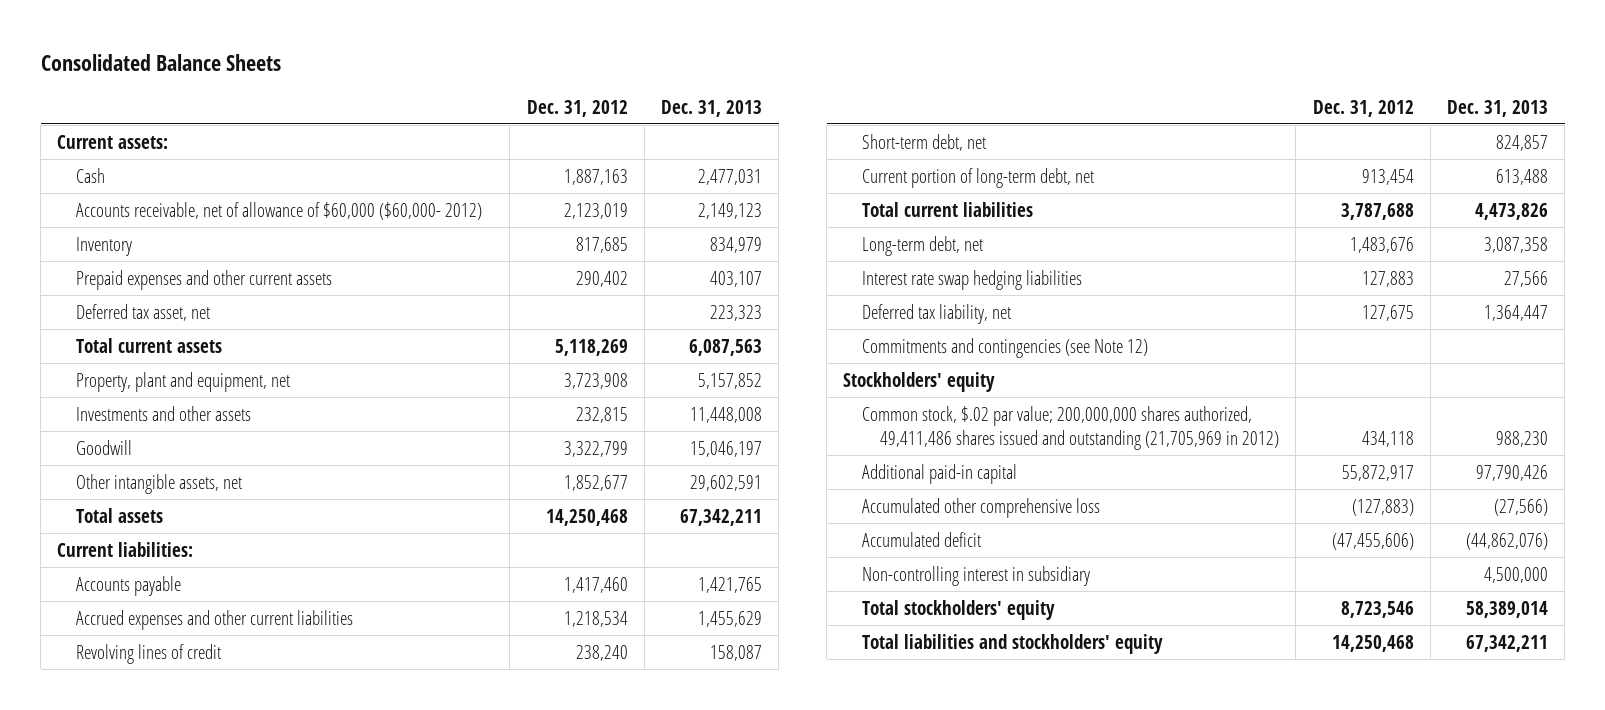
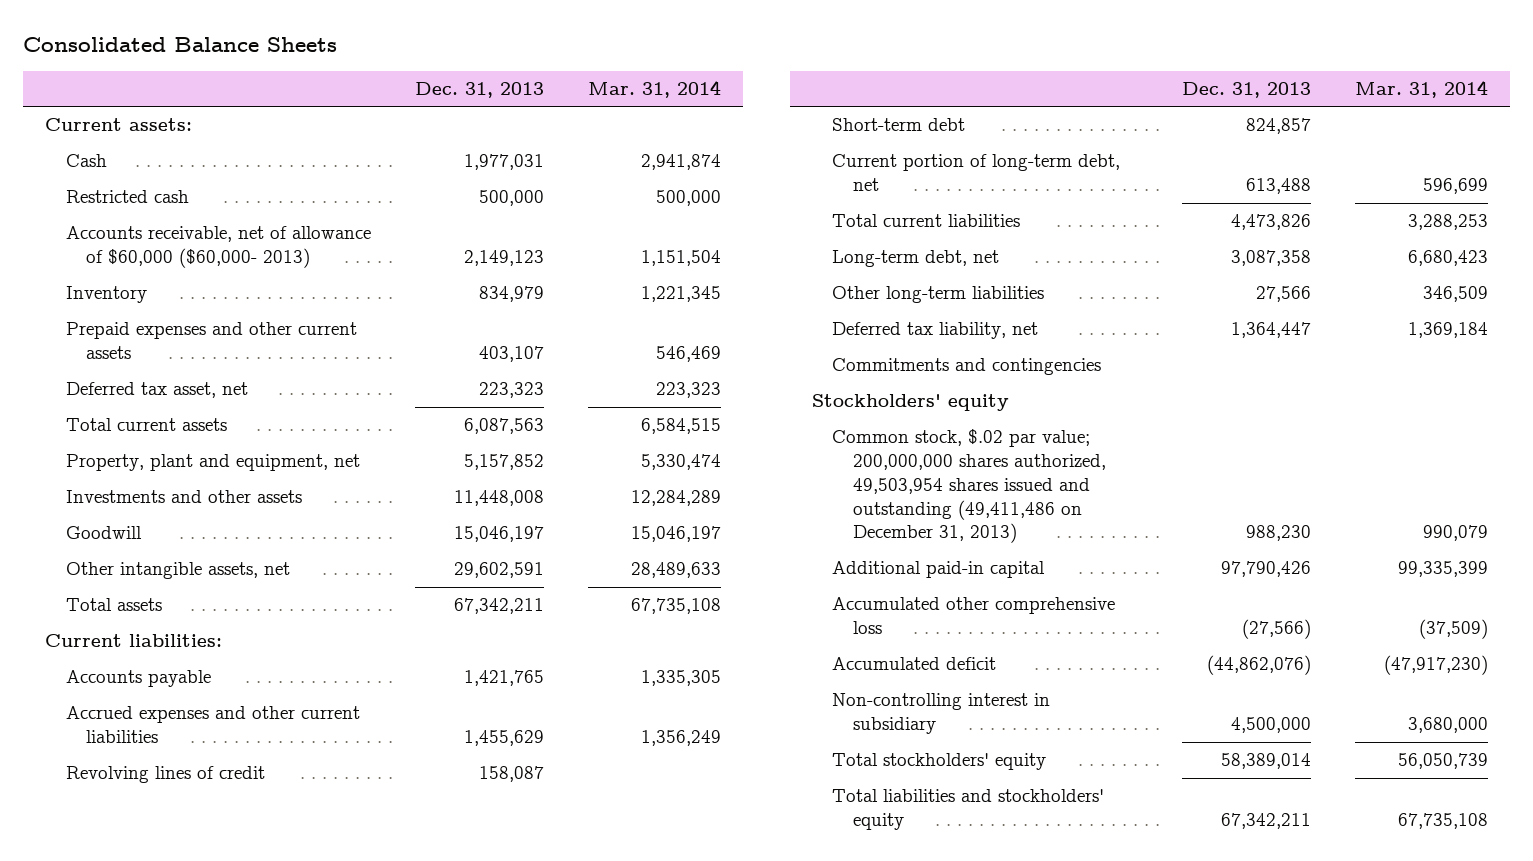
[526,99,628,117] Dec. 31, 2012 -> none
none -> [588,79,722,98] Mar. 31, 2014
[697,168,762,185] 2,477,031 -> [464,154,545,171] 1,977,031
none -> [65,190,189,204] Restricted cash
[75,201,482,220] Accounts receivable, net of allowance of $60,000 ($60,000- 2012) -> [65,226,371,269] Accounts receivable, net of allowance of $60,000 ($60,000- 2013)
[861,133,986,151] Short-term debt, net -> [832,118,966,132] Short-term debt
[861,269,1082,290] Interest rate swap hedging liabilities -> [832,286,1045,304] Other long-term liabilities
[861,337,1148,358] Commitments and contingencies (see Note 12) -> [832,358,1102,376] Commitments and contingencies
[861,405,1280,450] Common stock, $.02 par value; 200,000,000 shares authorized, 49,411,486 shares issued and outstanding (21,705,969 in 2012) -> [832,429,1106,544] Common stock, $.02 par value; 200,000,000 shares authorized, 49,503,954 shares issued and outstanding (49,411,486 on December 31, 2013)

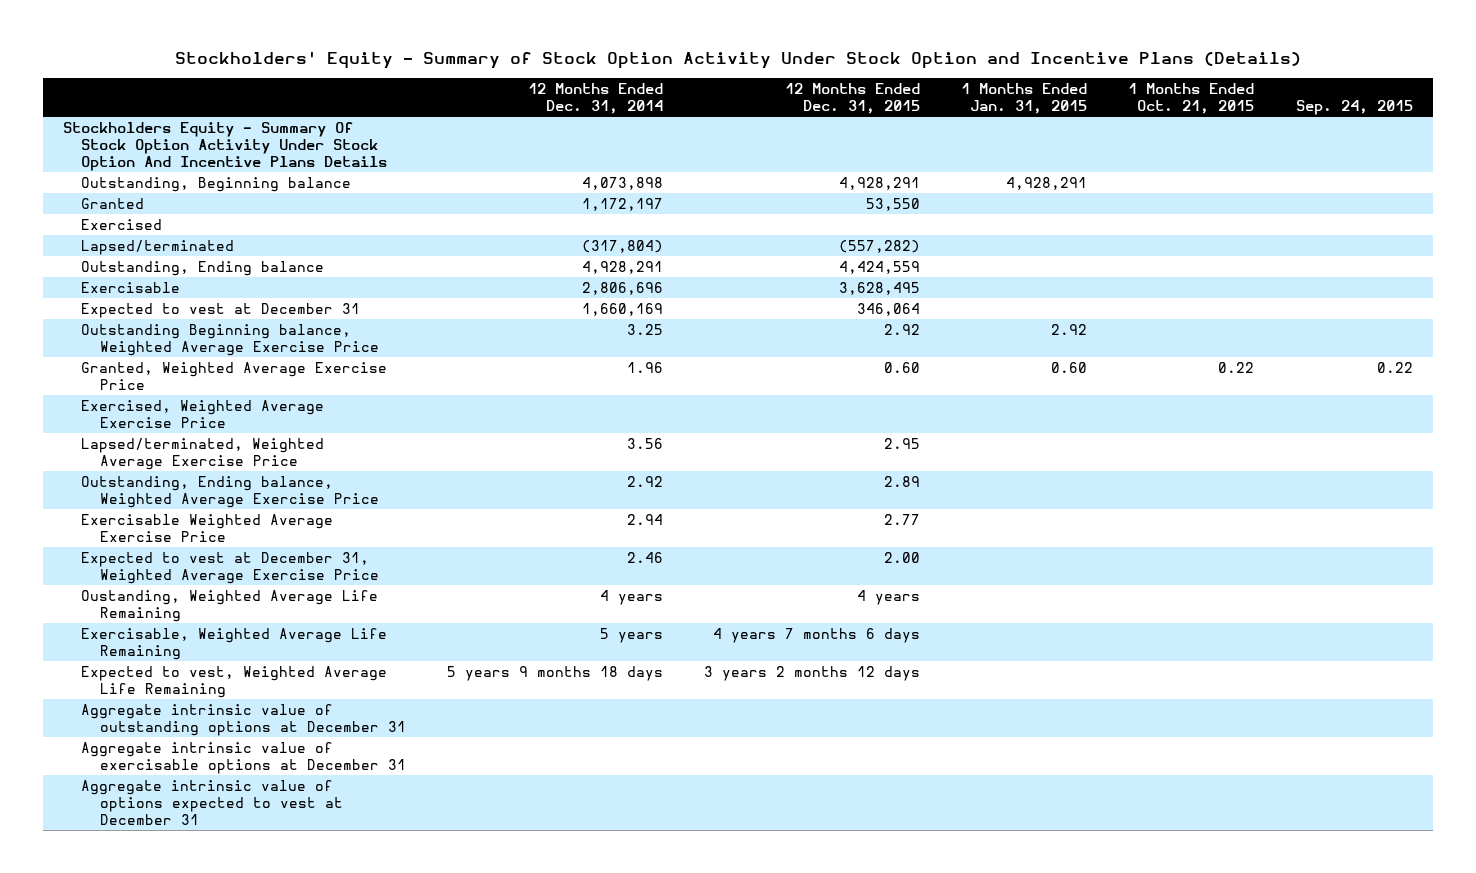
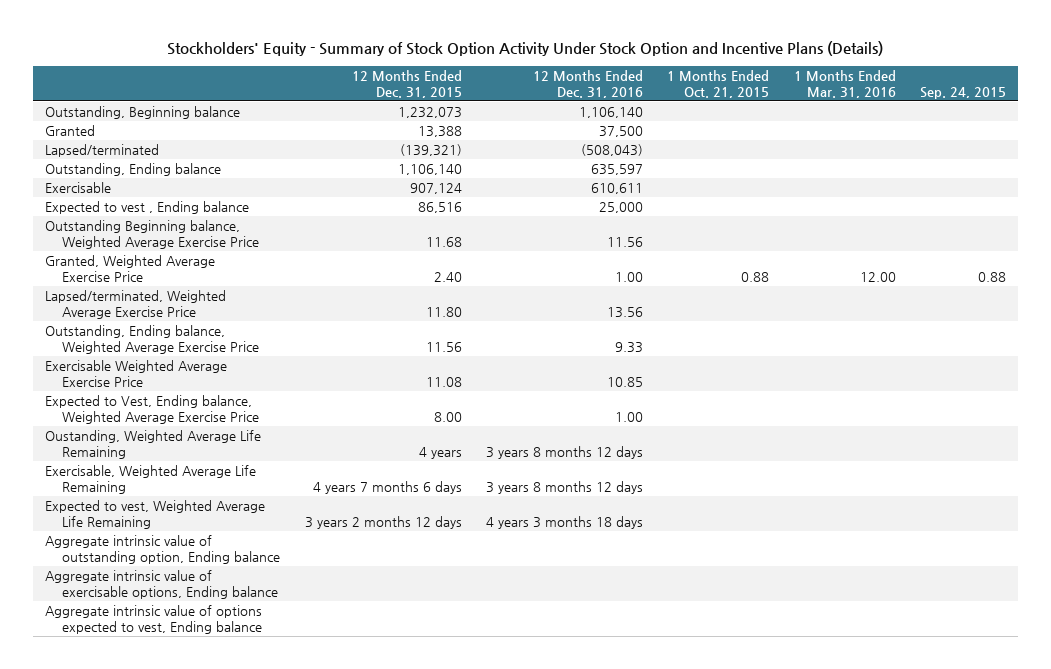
[527,83,663,115] 12 Months Ended Dec. 31, 2014 -> none
[961,83,1088,115] 1 Months Ended Jan. 31, 2015 -> none
none -> [533,69,644,98] 12 Months Ended Dec. 31, 2016
none -> [793,69,896,98] 1 Months Ended Mar. 31, 2016
[63,121,388,171] Stockholders Equity - Summary Of Stock Option Activity Under Stock Option And Incentive Plans Details -> none
[81,218,163,230] Exercised -> none
[81,399,325,428] Exercised, Weighted Average Exercise Price -> none
[838,176,920,190] 4,928,291 -> [397,107,462,119] 1,232,073
[865,197,920,211] 53,550 -> [417,126,462,138] 13,388
[838,239,920,253] (557,282) -> [399,144,462,157] (139,321)
[838,260,920,274] 4,424,559 -> [397,164,462,176] 1,106,140
[838,281,920,295] 3,628,495 -> [409,183,462,195] 907,124
[81,302,361,318] Expected to vest at December 31 -> [45,201,250,215] Expected to vest , Ending balance
[856,302,920,316] 346,064 -> [417,202,462,214] 86,516
[883,323,920,335] 2.92 -> [425,236,462,247] 11.68
[883,361,920,373] 0.60 -> [433,271,462,282] 2.40
[1218,361,1255,373] 0.22 -> [741,271,770,282] 0.88
[1376,361,1413,373] 0.22 -> [977,271,1006,282] 0.88
[883,437,920,449] 2.95 -> [425,306,462,317] 11.80
[883,475,920,487] 2.89 -> [425,341,462,352] 11.56
[883,513,920,525] 2.77 -> [425,376,462,387] 11.08
[81,551,379,584] Expected to vest at December 31, Weighted Average Exercise Price -> [45,395,260,424] Expected to Vest, Ending balance, Weighted Average Exercise Price
[883,551,920,563] 2.00 -> [433,411,462,422] 8.00
[81,703,406,736] Aggregate intrinsic value of outstanding options at December 31 -> [45,535,281,564] Aggregate intrinsic value of outstanding option, Ending balance
[81,741,406,774] Aggregate intrinsic value of exercisable options at December 31 -> [45,570,279,599] Aggregate intrinsic value of exercisable options, Ending balance
[81,779,343,825] Aggregate intrinsic value of options expected to vest at December 31 -> [45,605,263,634] Aggregate intrinsic value of options expected to vest, Ending balance

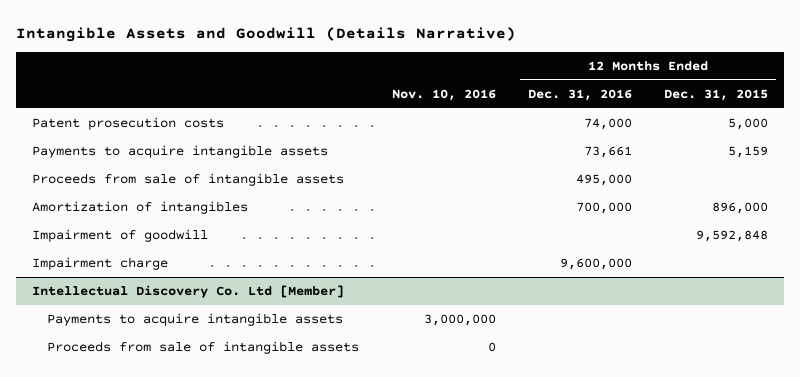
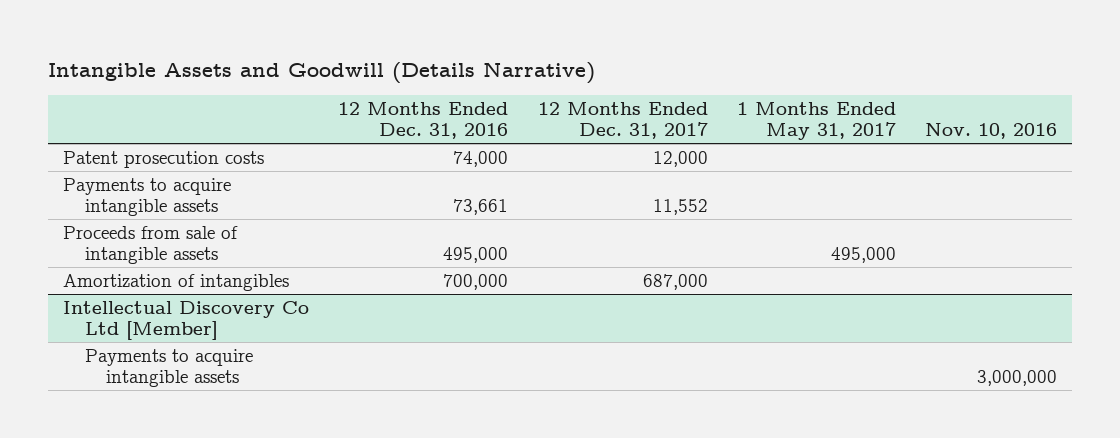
[664,89,769,102] Dec. 31, 2015 -> none
none -> [537,101,708,140] 12 Months Ended Dec. 31, 2017
none -> [736,101,896,141] 1 Months Ended May 31, 2017
[31,229,208,243] Impairment of goodwill -> none
[31,257,168,271] Impairment charge -> none
[31,285,344,299] Intellectual Discovery Co. Ltd [Member] -> [62,300,309,340] Intellectual Discovery Co Ltd [Member]
[47,341,360,355] Proceeds from sale of intangible assets -> none

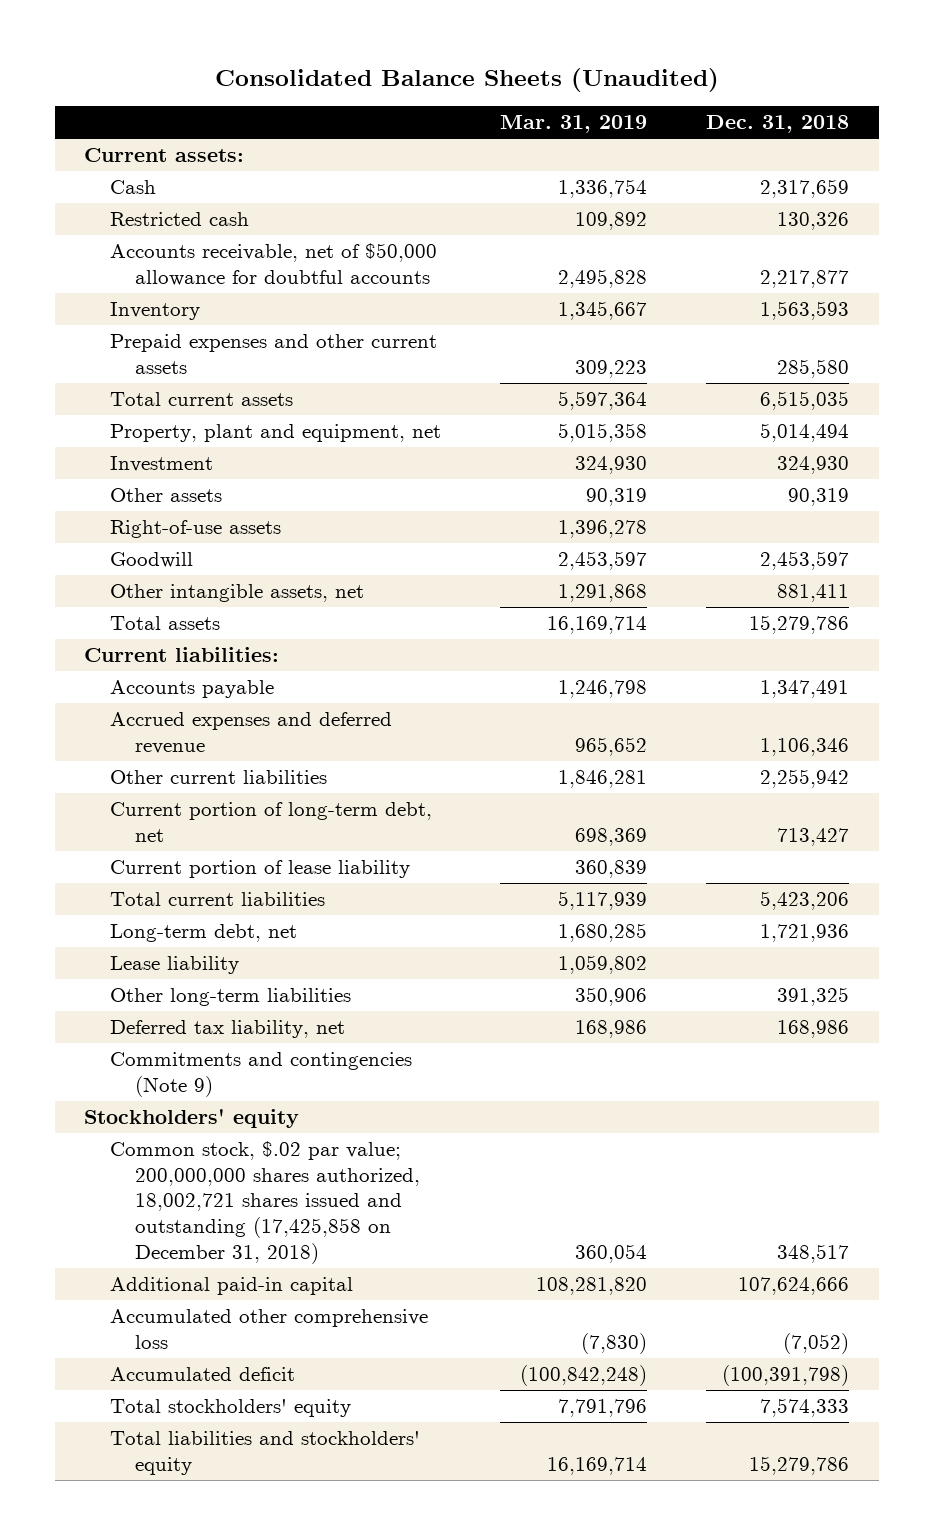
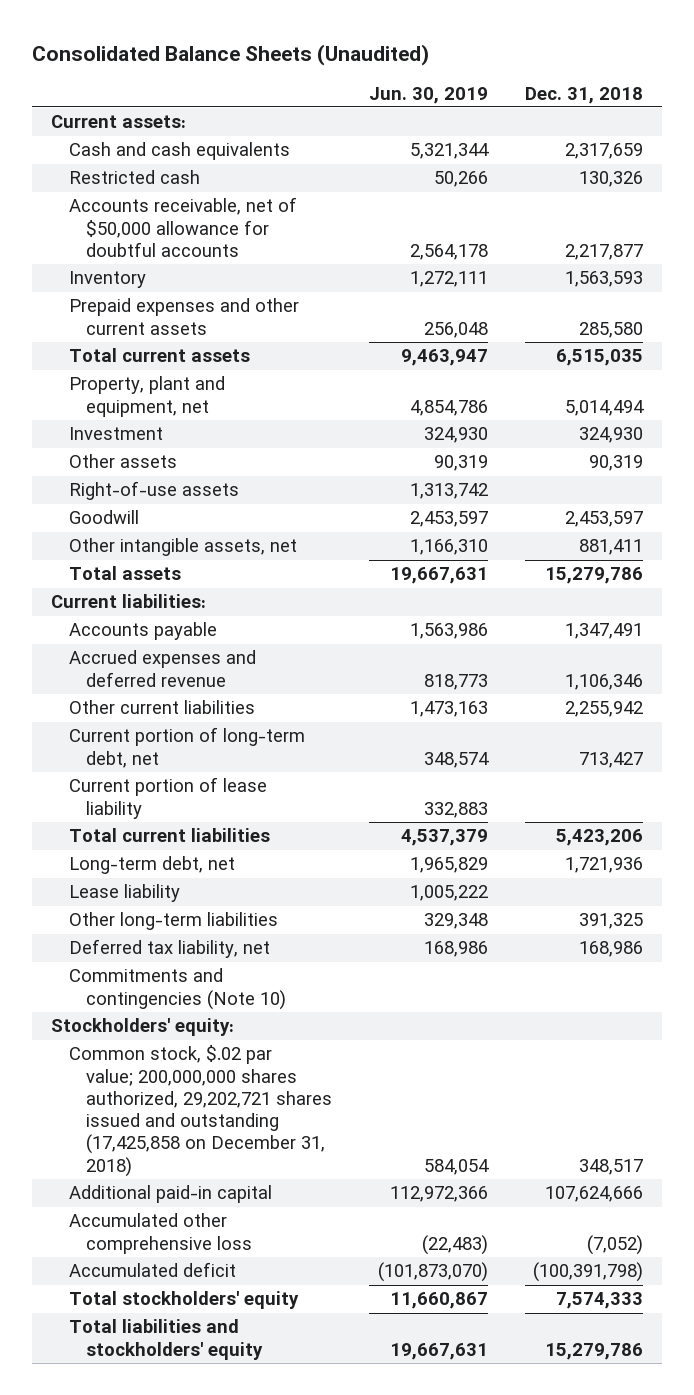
[500,115,648,134] Mar. 31, 2019 -> none
none -> [369,86,489,104] Jun. 30, 2019
[109,179,156,194] Cash -> [68,142,290,161] Cash and cash equivalents
[109,1051,412,1097] Commitments and contingencies (Note 9) -> [68,968,287,1010] Commitments and contingencies (Note 10)
[84,1108,300,1128] Stockholders' equity -> [50,1018,234,1037] Stockholders' equity:
[109,1140,421,1264] Common stock, $.02 par value; 200,000,000 shares authorized, 18,002,721 shares issued and outstanding (17,425,858 on December 31, 2018) -> [68,1045,333,1177] Common stock, $.02 par value; 200,000,000 shares authorized, 29,202,721 shares issued and outstanding (17,425,858 on December 31, 2018)

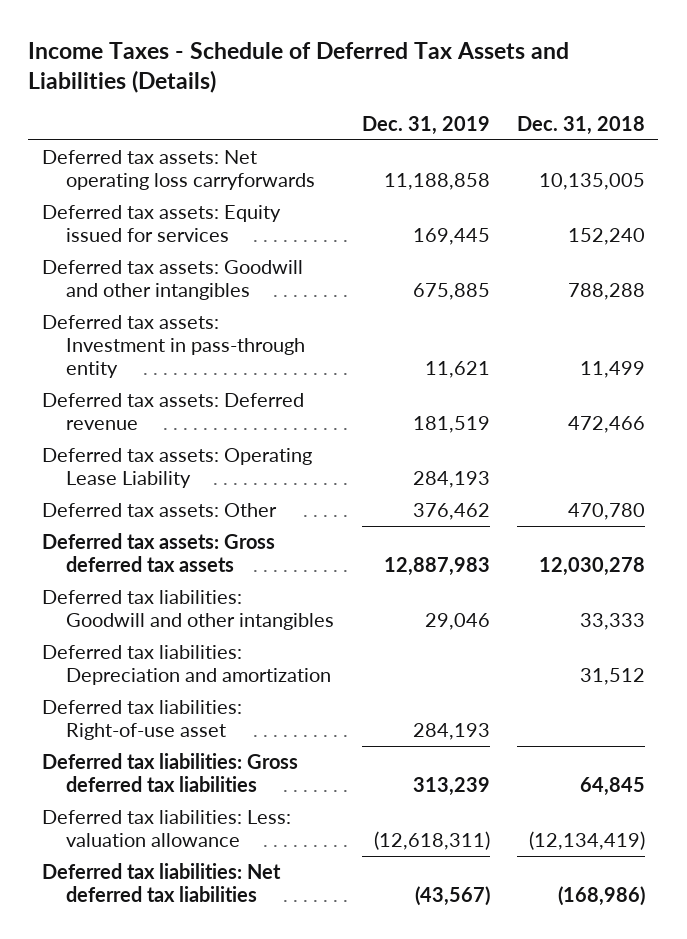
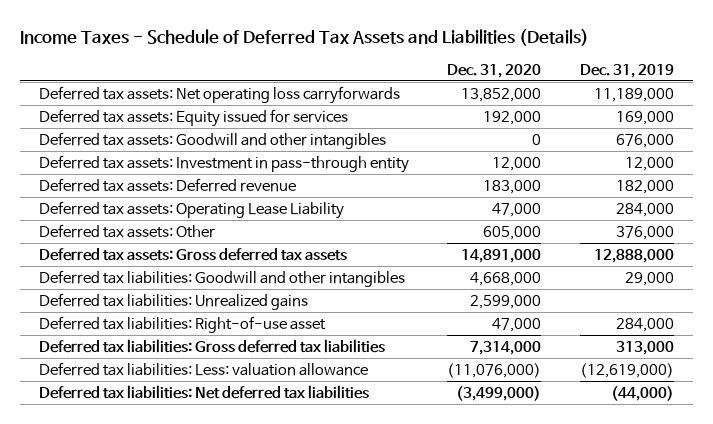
[516,116,645,136] Dec. 31, 2018 -> none
none -> [447,63,542,78] Dec. 31, 2020
[41,644,332,686] Deferred tax liabilities: Depreciation and amortization -> none
[383,173,490,191] 11,188,858 -> [593,87,674,102] 11,189,000
[412,228,490,246] 169,445 -> [615,110,674,125] 169,000
[412,283,490,301] 675,885 -> [615,133,674,148] 676,000
[424,361,490,379] 11,621 -> [624,156,674,171] 12,000
[412,416,490,434] 181,519 -> [615,179,674,194] 182,000
[412,471,490,489] 284,193 -> [615,202,674,217] 284,000
[412,502,490,520] 376,462 -> [615,225,674,240] 376,000
[383,557,490,577] 12,887,983 -> [593,248,674,263] 12,888,000
[424,613,490,631] 29,046 -> [624,271,674,286] 29,000
none -> [38,292,308,310] Deferred tax liabilities: Unrealized gains
[412,723,490,741] 284,193 -> [615,317,674,332] 284,000
[412,777,490,797] 313,239 -> [615,340,674,355] 313,000
[373,831,490,851] (12,618,311) -> [579,362,674,378] (12,619,000)
[414,886,490,907] (43,567) -> [610,385,674,401] (44,000)

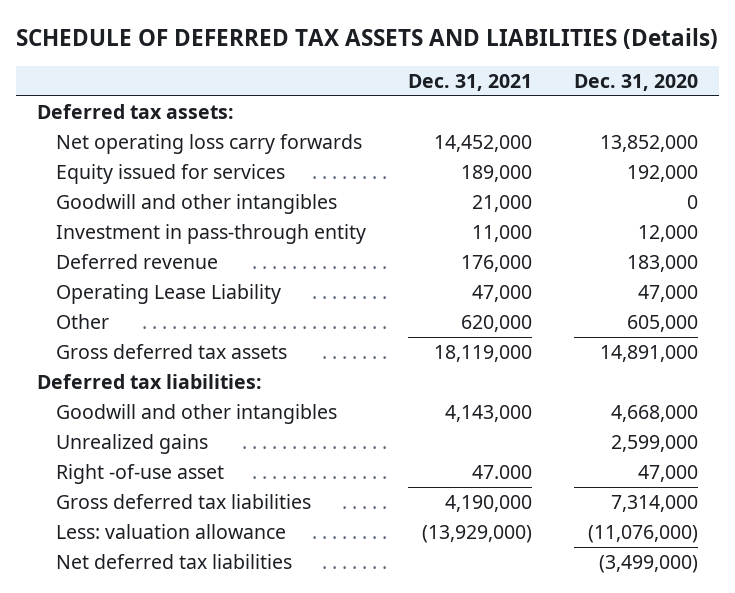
[19,28,589,46] Income Taxes - Schedule of Deferred Tax Assets and Liabilities (Details) -> [16,28,719,50] SCHEDULE OF DEFERRED TAX ASSETS AND LIABILITIES (Details)
[579,63,674,78] Dec. 31, 2019 -> none
none -> [407,73,532,91] Dec. 31, 2021
none -> [37,104,235,120] Deferred tax assets:
[38,85,400,104] Deferred tax assets: Net operating loss carryforwards -> [55,134,362,155] Net operating loss carry forwards
[38,108,348,127] Deferred tax assets: Equity issued for services -> [55,164,285,185] Equity issued for services
[38,131,386,149] Deferred tax assets: Goodwill and other intangibles -> [55,194,337,215] Goodwill and other intangibles
[38,154,409,173] Deferred tax assets: Investment in pass-through entity -> [55,224,366,245] Investment in pass-through entity
[38,177,296,192] Deferred tax assets: Deferred revenue -> [55,254,218,270] Deferred revenue
[38,200,344,219] Deferred tax assets: Operating Lease Liability -> [55,284,281,305] Operating Lease Liability
[38,223,215,238] Deferred tax assets: Other -> [55,314,109,330] Other
[38,247,347,261] Deferred tax assets: Gross deferred tax assets -> [55,344,287,360] Gross deferred tax assets
none -> [37,374,263,390] Deferred tax liabilities:
[38,269,405,287] Deferred tax liabilities: Goodwill and other intangibles -> [55,404,337,425] Goodwill and other intangibles
[38,292,308,310] Deferred tax liabilities: Unrealized gains -> [55,434,208,455] Unrealized gains
[38,315,326,333] Deferred tax liabilities: Right-of-use asset -> [55,464,224,485] Right -of-use asset
[38,338,385,353] Deferred tax liabilities: Gross deferred tax liabilities -> [55,494,311,510] Gross deferred tax liabilities
[38,361,368,376] Deferred tax liabilities: Less: valuation allowance -> [55,524,286,540] Less: valuation allowance
[38,384,369,399] Deferred tax liabilities: Net deferred tax liabilities -> [55,554,292,570] Net deferred tax liabilities

